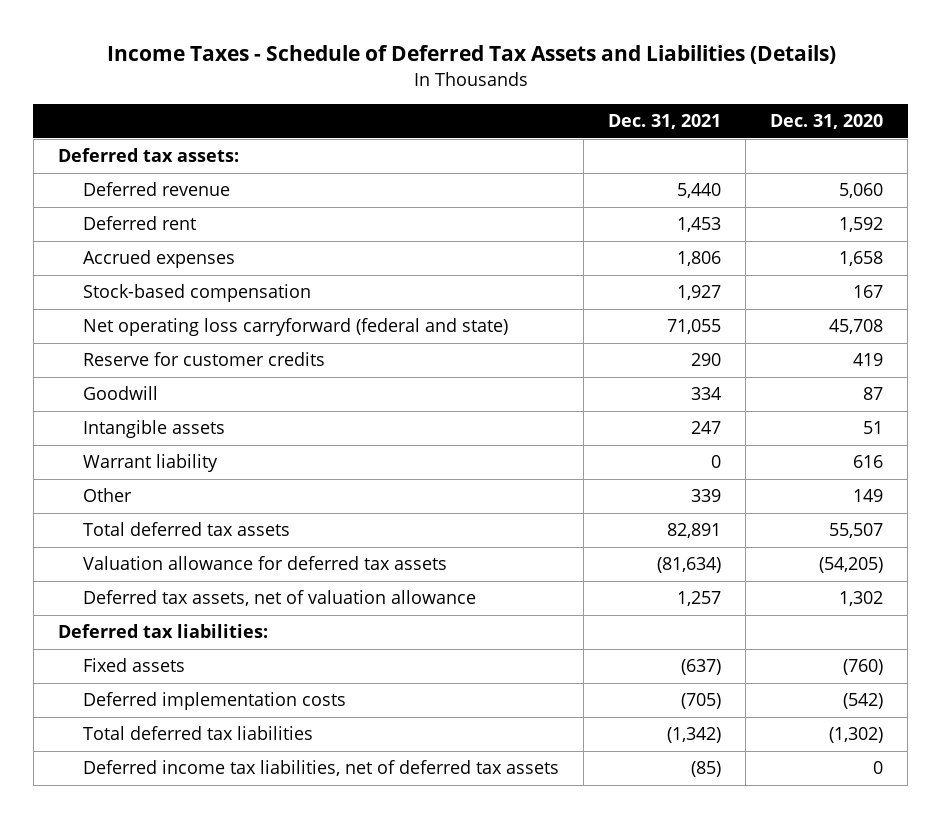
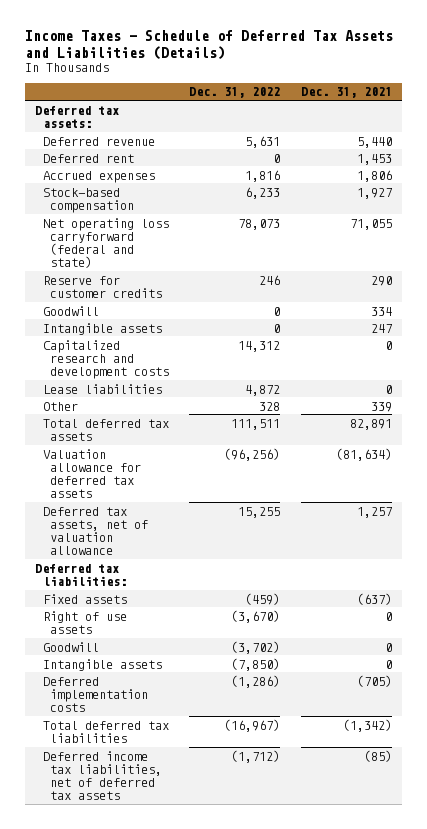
[770,114,884,130] Dec. 31, 2020 -> none
none -> [189,87,281,99] Dec. 31, 2022
[83,454,219,473] Warrant liability -> none
none -> [42,339,170,379] Capitalized research and development costs
none -> [42,383,162,394] Lease liabilities
none -> [42,610,127,634] Right of use assets
none -> [42,641,99,652] Goodwill
none -> [42,658,162,671] Intangible assets

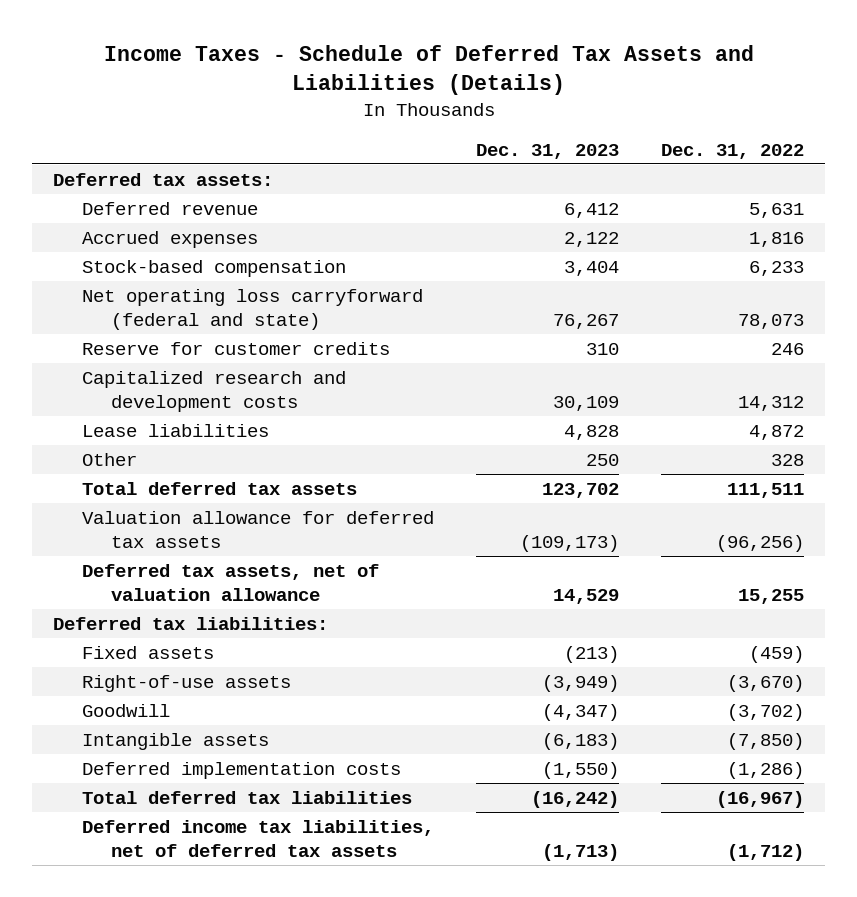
[300,87,392,99] Dec. 31, 2021 -> none
none -> [476,143,620,159] Dec. 31, 2023
[42,153,134,163] Deferred rent -> none
[42,305,99,316] Goodwill -> none
[42,322,162,335] Intangible assets -> none
[42,610,127,634] Right of use assets -> [82,674,292,692] Right-of-use assets

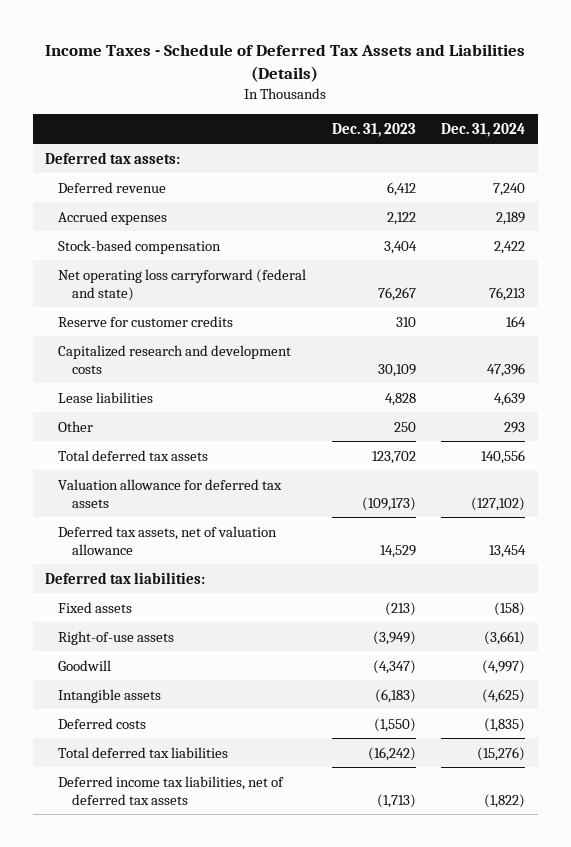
[661,143,805,159] Dec. 31, 2022 -> none
none -> [441,122,526,137] Dec. 31, 2024
[82,761,402,779] Deferred implementation costs -> [58,717,147,729] Deferred costs

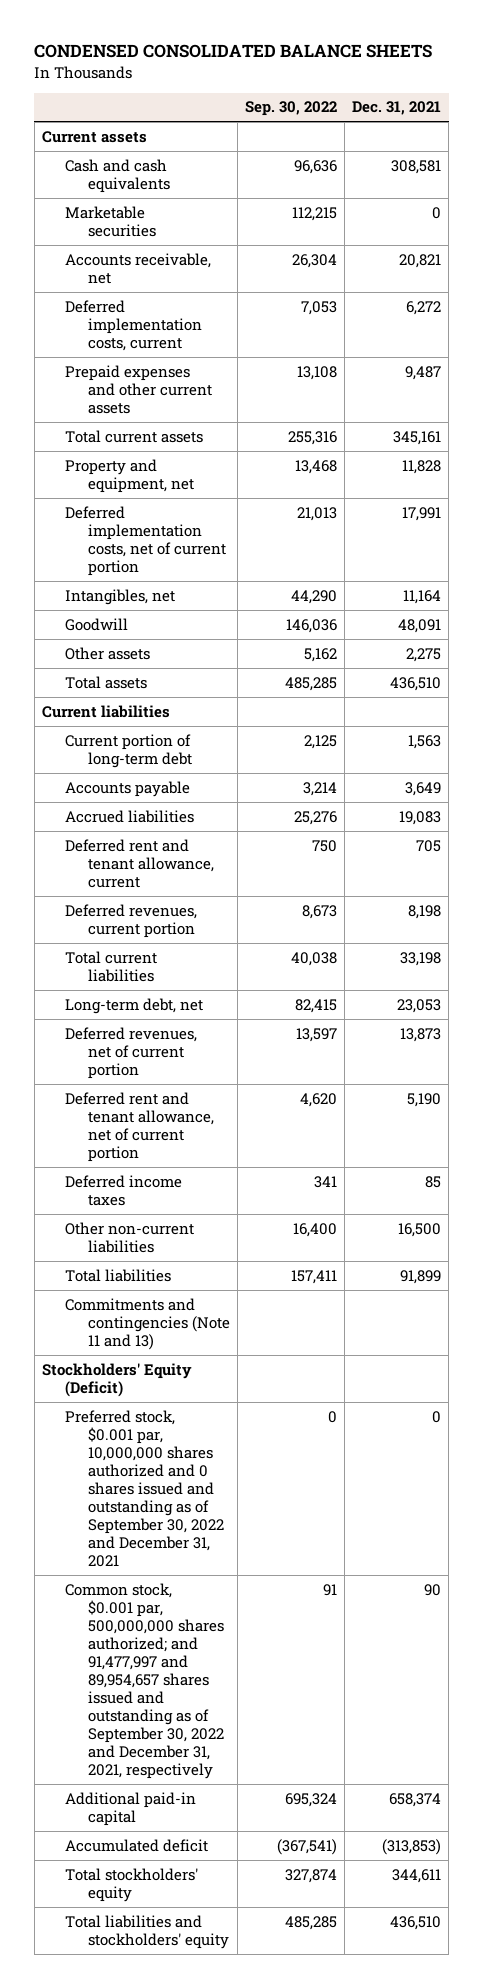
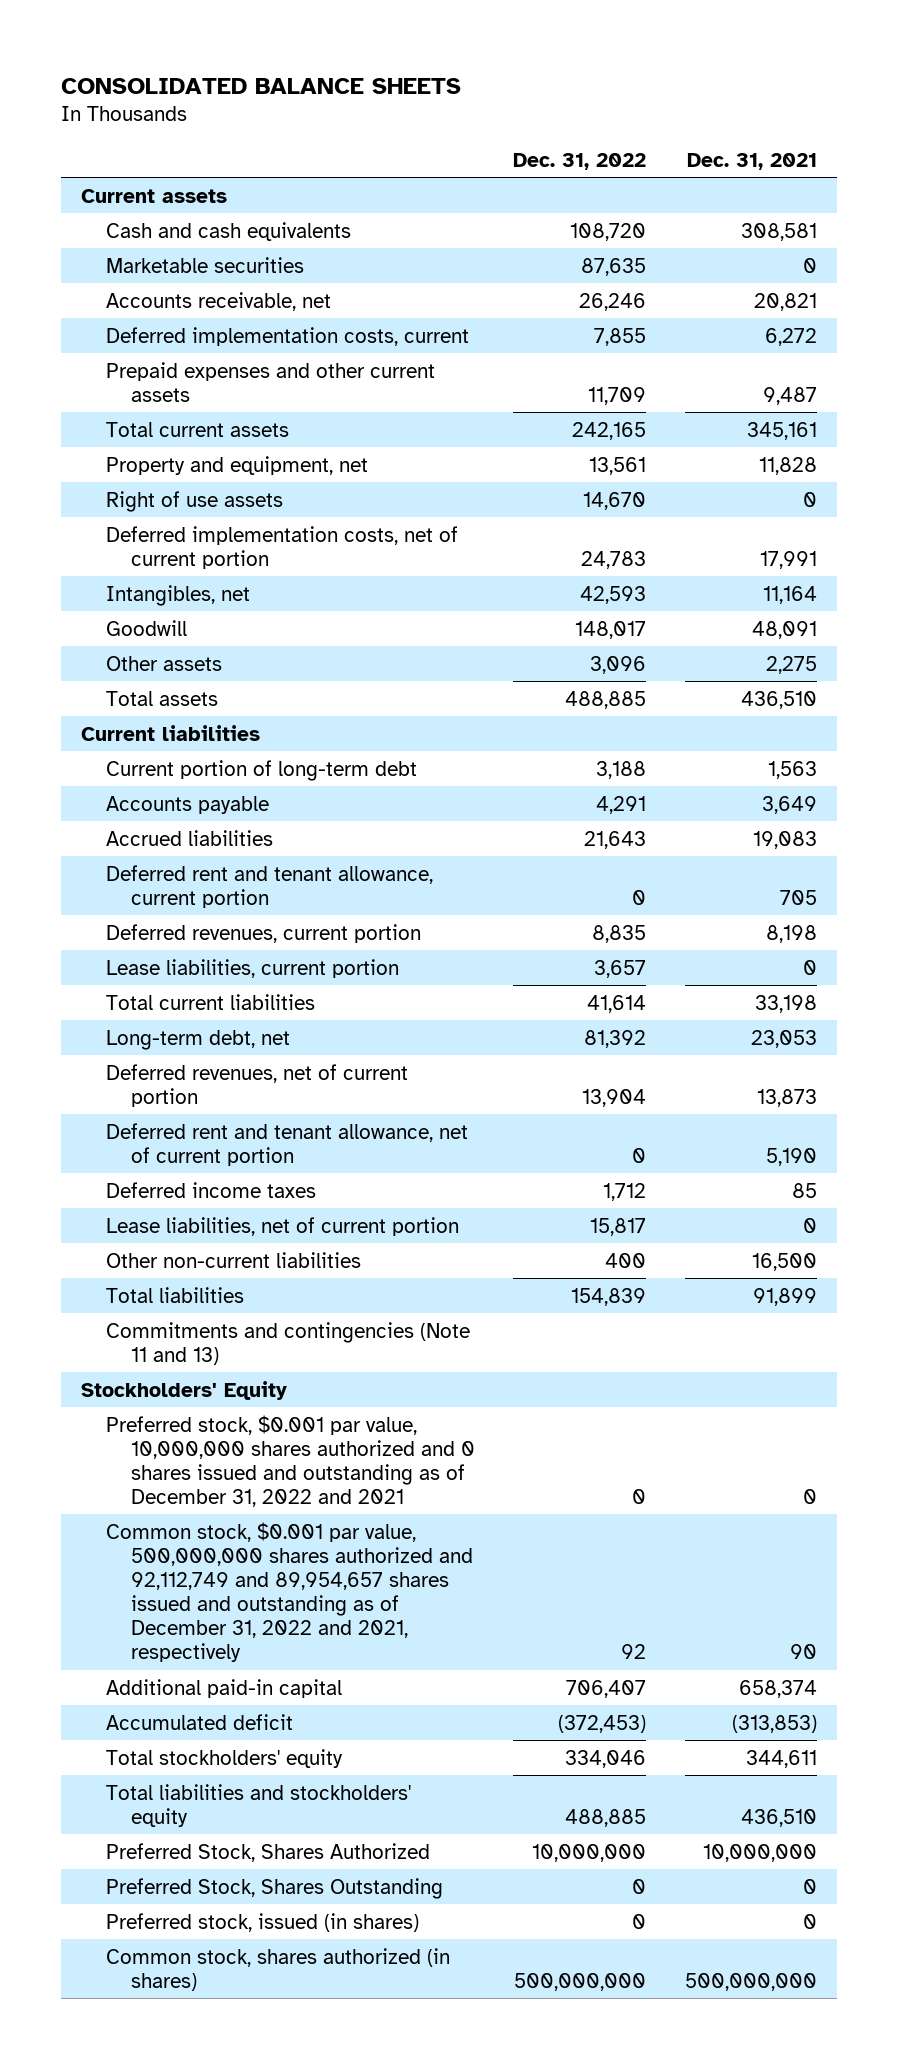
[34,44,433,59] CONDENSED CONSOLIDATED BALANCE SHEETS -> [61,77,462,94] CONSOLIDATED BALANCE SHEETS
[245,101,338,117] Sep. 30, 2022 -> none
none -> [513,152,647,170] Dec. 31, 2022
none -> [105,490,283,512] Right of use assets
[64,838,215,888] Deferred rent and tenant allowance, current -> [105,864,433,908] Deferred rent and tenant allowance, current portion
none -> [105,958,399,978] Lease liabilities, current portion
none -> [105,1216,459,1236] Lease liabilities, net of current portion
[41,1362,192,1397] Stockholders' Equity (Deficit) -> [80,1380,287,1400] Stockholders' Equity
[64,1409,225,1567] Preferred stock, $0.001 par, 10,000,000 shares authorized and 0 shares issued and outstanding as of September 30, 2022 and December 31, 2021 -> [105,1414,475,1507] Preferred stock, $0.001 par value, 10,000,000 shares authorized and 0 shares issued and outstanding as of December 31, 2022 and 2021
[64,1582,225,1779] Common stock, $0.001 par, 500,000,000 shares authorized; and 91,477,997 and 89,954,657 shares issued and outstanding as of September 30, 2022 and December 31, 2021, respectively -> [105,1521,473,1663] Common stock, $0.001 par value, 500,000,000 shares authorized and 92,112,749 and 89,954,657 shares issued and outstanding as of December 31, 2022 and 2021, respectively
none -> [105,1842,430,1862] Preferred Stock, Shares Authorized
none -> [105,1877,443,1899] Preferred Stock, Shares Outstanding
none -> [105,1912,419,1932] Preferred stock, issued (in shares)
none -> [105,1947,450,1991] Common stock, shares authorized (in shares)

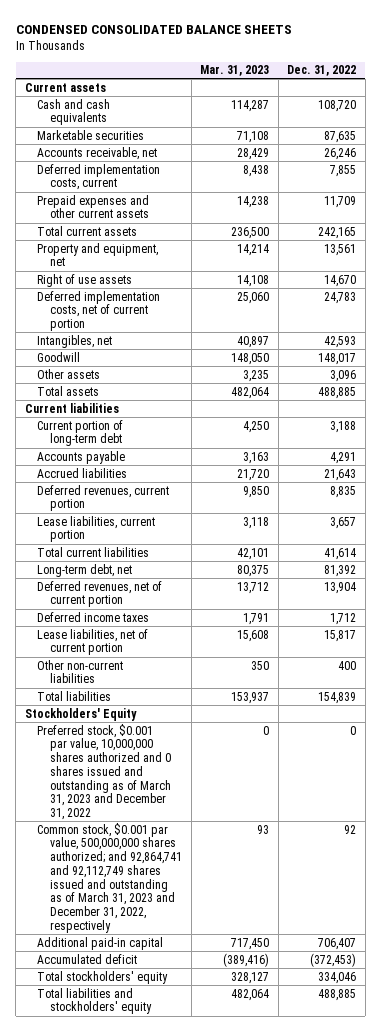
[61,77,462,94] CONSOLIDATED BALANCE SHEETS -> [15,24,292,34] CONDENSED CONSOLIDATED BALANCE SHEETS
[687,152,818,170] Dec. 31, 2021 -> none
none -> [200,65,270,77] Mar. 31, 2023
[105,864,433,908] Deferred rent and tenant allowance, current portion -> none
[105,1122,468,1166] Deferred rent and tenant allowance, net of current portion -> none
[105,1321,470,1365] Commitments and contingencies (Note 11 and 13) -> none
[105,1414,475,1507] Preferred stock, $0.001 par value, 10,000,000 shares authorized and 0 shares issued and outstanding as of December 31, 2022 and 2021 -> [37,723,172,821] Preferred stock, $0.001 par value, 10,000,000 shares authorized and 0 shares issued and outstanding as of March 31, 2023 and December 31, 2022
[105,1521,473,1663] Common stock, $0.001 par value, 500,000,000 shares authorized and 92,112,749 and 89,954,657 shares issued and outstanding as of December 31, 2022 and 2021, respectively -> [37,822,183,933] Common stock, $0.001 par value, 500,000,000 shares authorized; and 92,864,741 and 92,112,749 shares issued and outstanding as of March 31, 2023 and December 31, 2022, respectively
[105,1842,430,1862] Preferred Stock, Shares Authorized -> none
[105,1877,443,1899] Preferred Stock, Shares Outstanding -> none
[105,1912,419,1932] Preferred stock, issued (in shares) -> none
[105,1947,450,1991] Common stock, shares authorized (in shares) -> none

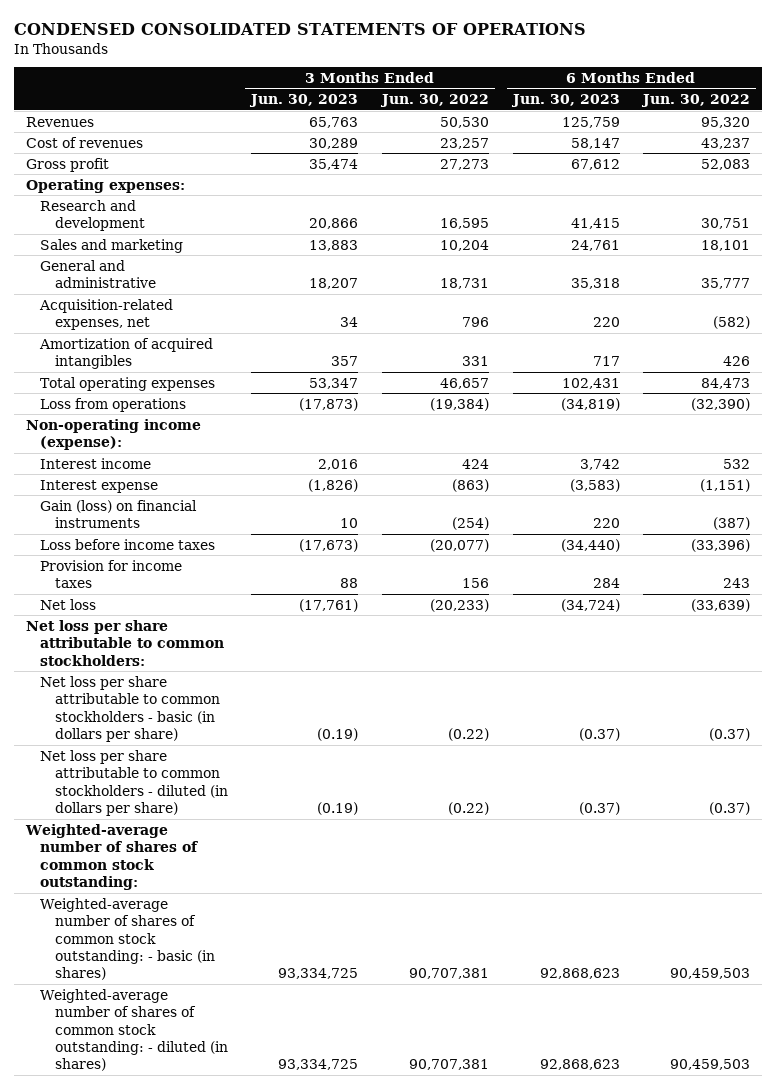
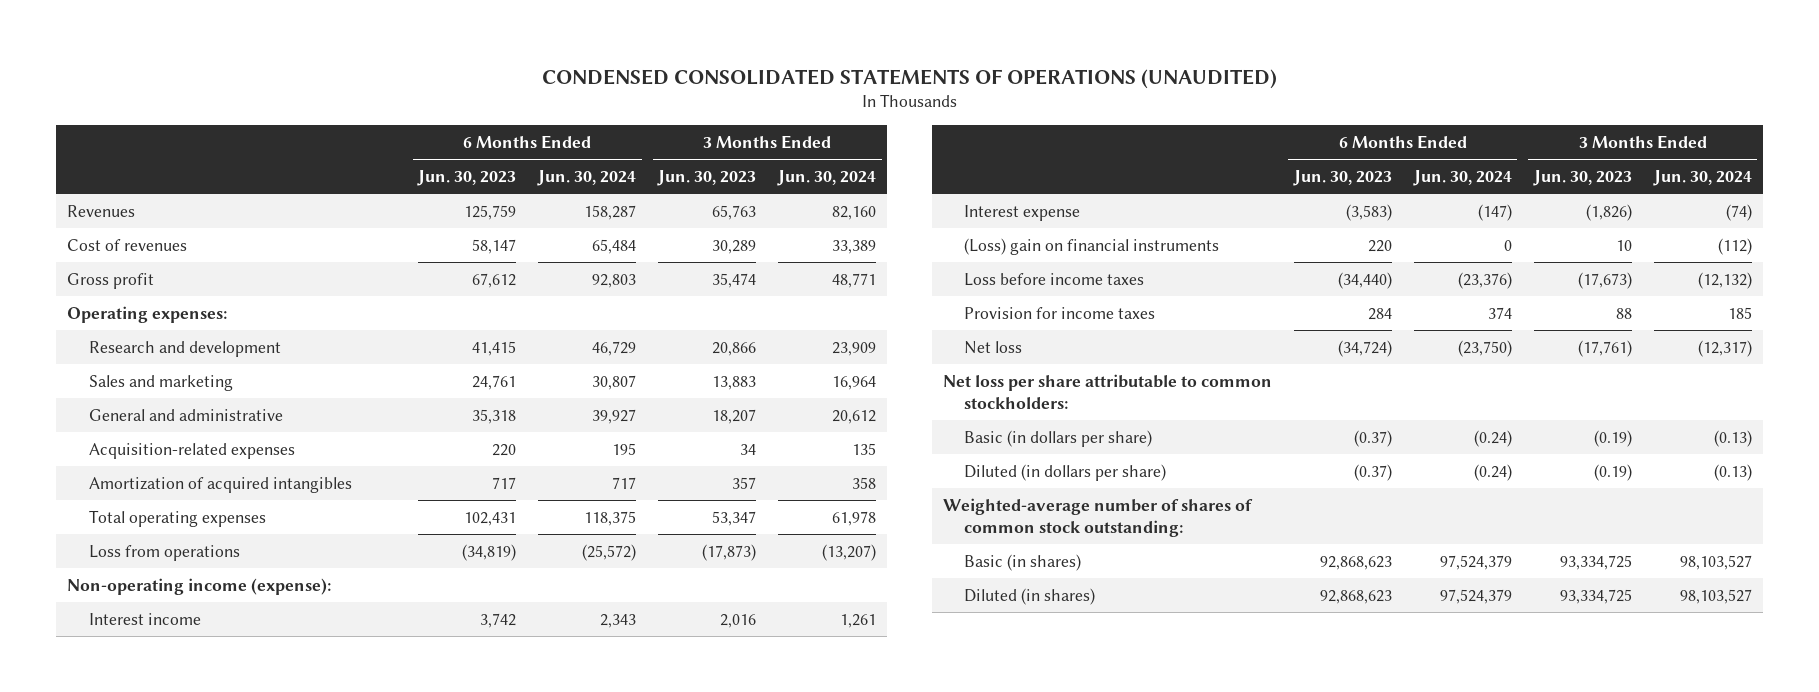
[13,23,586,36] CONDENSED CONSOLIDATED STATEMENTS OF OPERATIONS -> [541,68,1277,89] CONDENSED CONSOLIDATED STATEMENTS OF OPERATIONS (UNAUDITED)
[379,94,489,108] Jun. 30, 2022 -> none
[641,94,751,108] Jun. 30, 2022 -> none
none -> [537,170,637,187] Jun. 30, 2024
none -> [777,170,877,187] Jun. 30, 2024
[39,298,174,331] Acquisition-related expenses, net -> [88,442,295,459] Acquisition-related expenses
[40,499,198,529] Gain (loss) on financial instruments -> [964,237,1220,255] (Loss) gain on financial instruments
[40,675,220,742] Net loss per share attributable to common stockholders - basic (in dollars per share) -> [964,429,1153,447] Basic (in dollars per share)
[40,749,228,816] Net loss per share attributable to common stockholders - diluted (in dollars per share) -> [964,463,1167,481] Diluted (in dollars per share)
[40,897,215,981] Weighted-average number of shares of common stock outstanding: - basic (in shares) -> [964,553,1082,571] Basic (in shares)
[40,988,228,1072] Weighted-average number of shares of common stock outstanding: - diluted (in shares) -> [964,587,1096,605] Diluted (in shares)

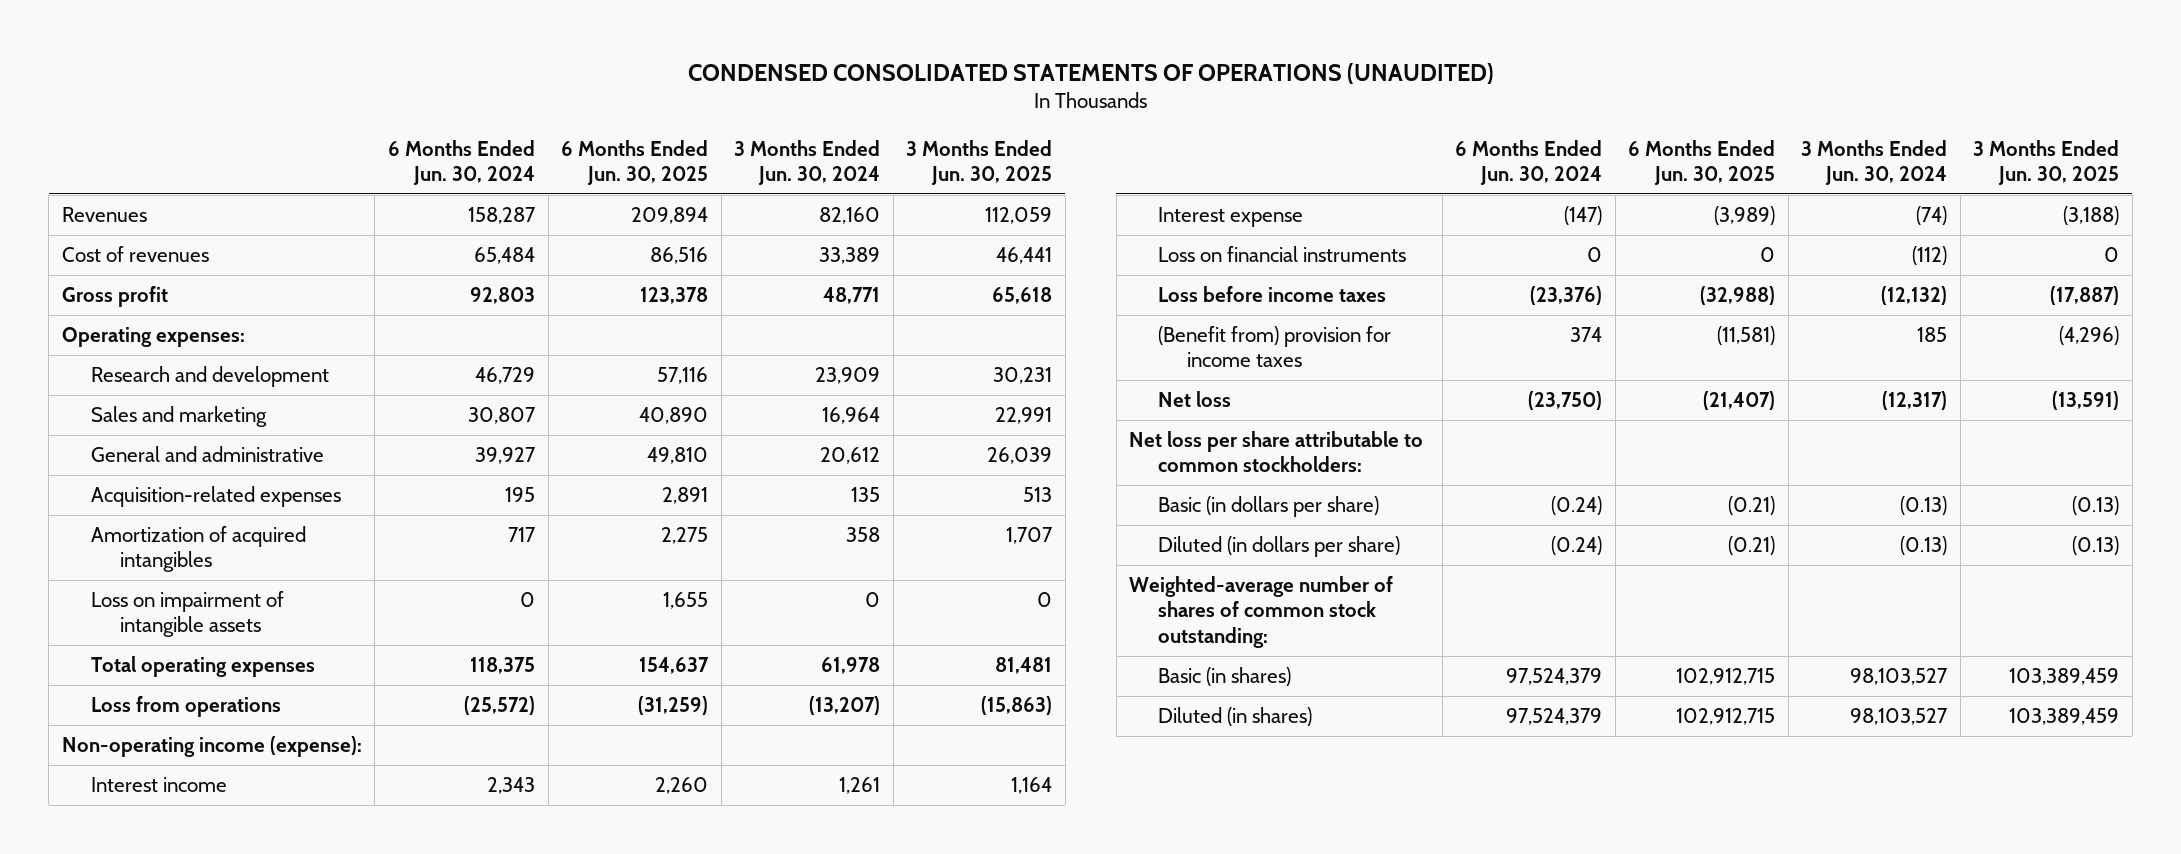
[417,170,517,187] Jun. 30, 2023 -> none
[657,170,757,187] Jun. 30, 2023 -> none
none -> [561,139,709,186] 6 Months Ended Jun. 30, 2025
none -> [906,139,1053,186] 3 Months Ended Jun. 30, 2025
none -> [90,591,284,638] Loss on impairment of intangible assets
[964,237,1220,255] (Loss) gain on financial instruments -> [1157,246,1406,263] Loss on financial instruments
[964,306,1156,319] Provision for income taxes -> [1157,326,1391,368] (Benefit from) provision for income taxes

